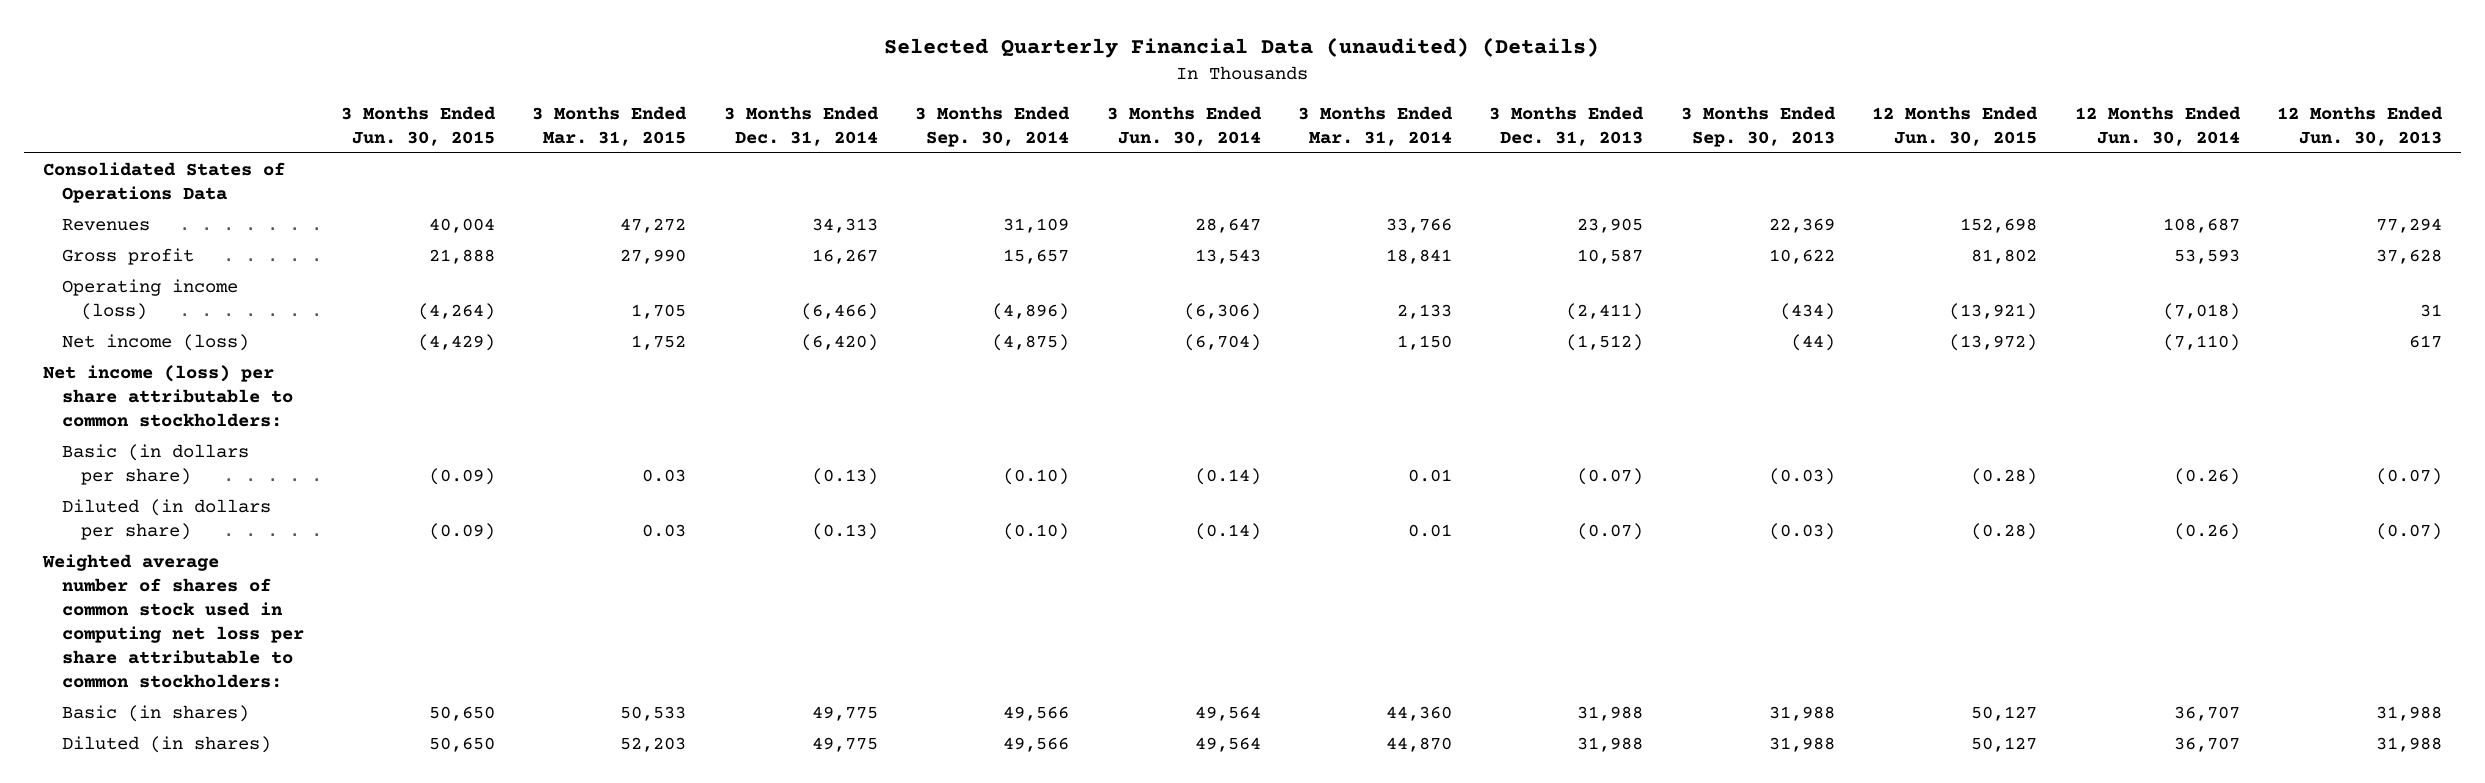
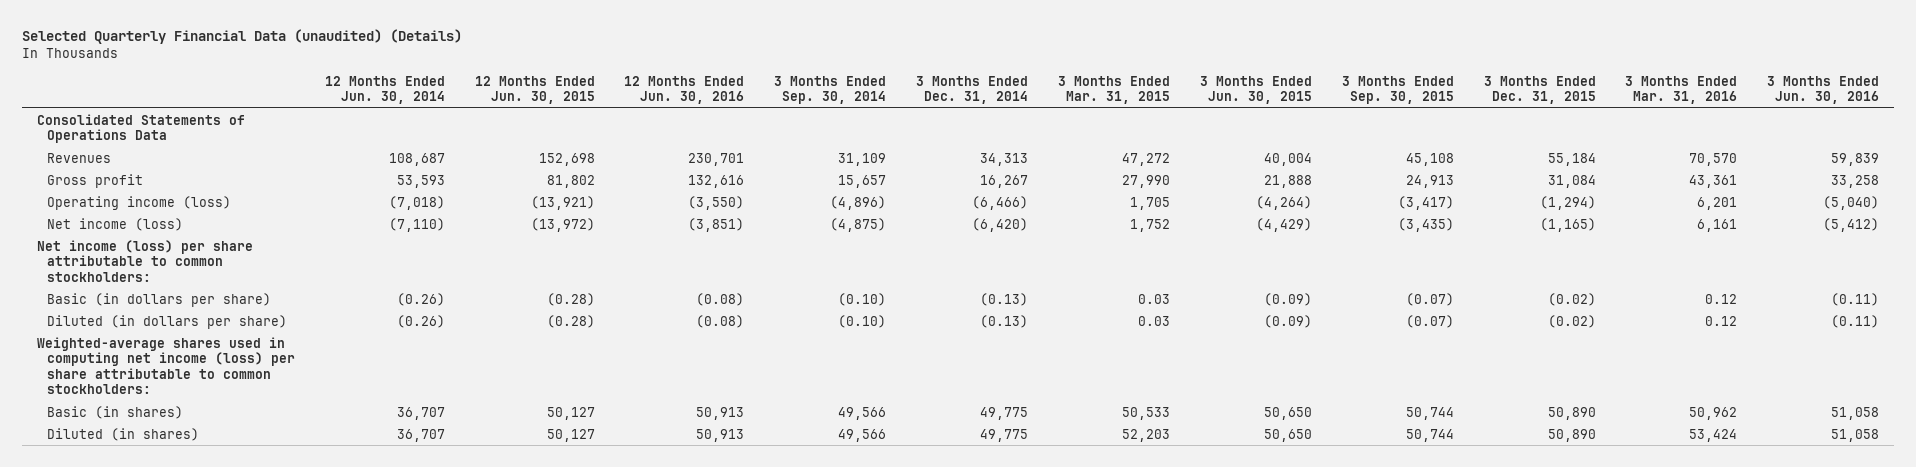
[1106,106,1262,147] 3 Months Ended Jun. 30, 2014 -> none
[1298,106,1454,147] 3 Months Ended Mar. 31, 2014 -> none
[1489,106,1645,147] 3 Months Ended Dec. 31, 2013 -> none
[1680,106,1836,148] 3 Months Ended Sep. 30, 2013 -> none
[2277,106,2444,147] 12 Months Ended Jun. 30, 2013 -> none
none -> [624,75,745,105] 12 Months Ended Jun. 30, 2016
none -> [1341,75,1454,105] 3 Months Ended Sep. 30, 2015
none -> [1483,75,1596,105] 3 Months Ended Dec. 31, 2015
none -> [1625,75,1738,105] 3 Months Ended Mar. 31, 2016
none -> [1767,75,1880,105] 3 Months Ended Jun. 30, 2016
[42,161,285,203] Consolidated States of Operations Data -> [37,113,246,144] Consolidated Statements of Operations Data
[41,553,304,688] Weighted average number of shares of common stock used in computing net loss per share attributable to common stockholders: -> [37,336,295,395] Weighted-average shares used in computing net income (loss) per share attributable to common stockholders:

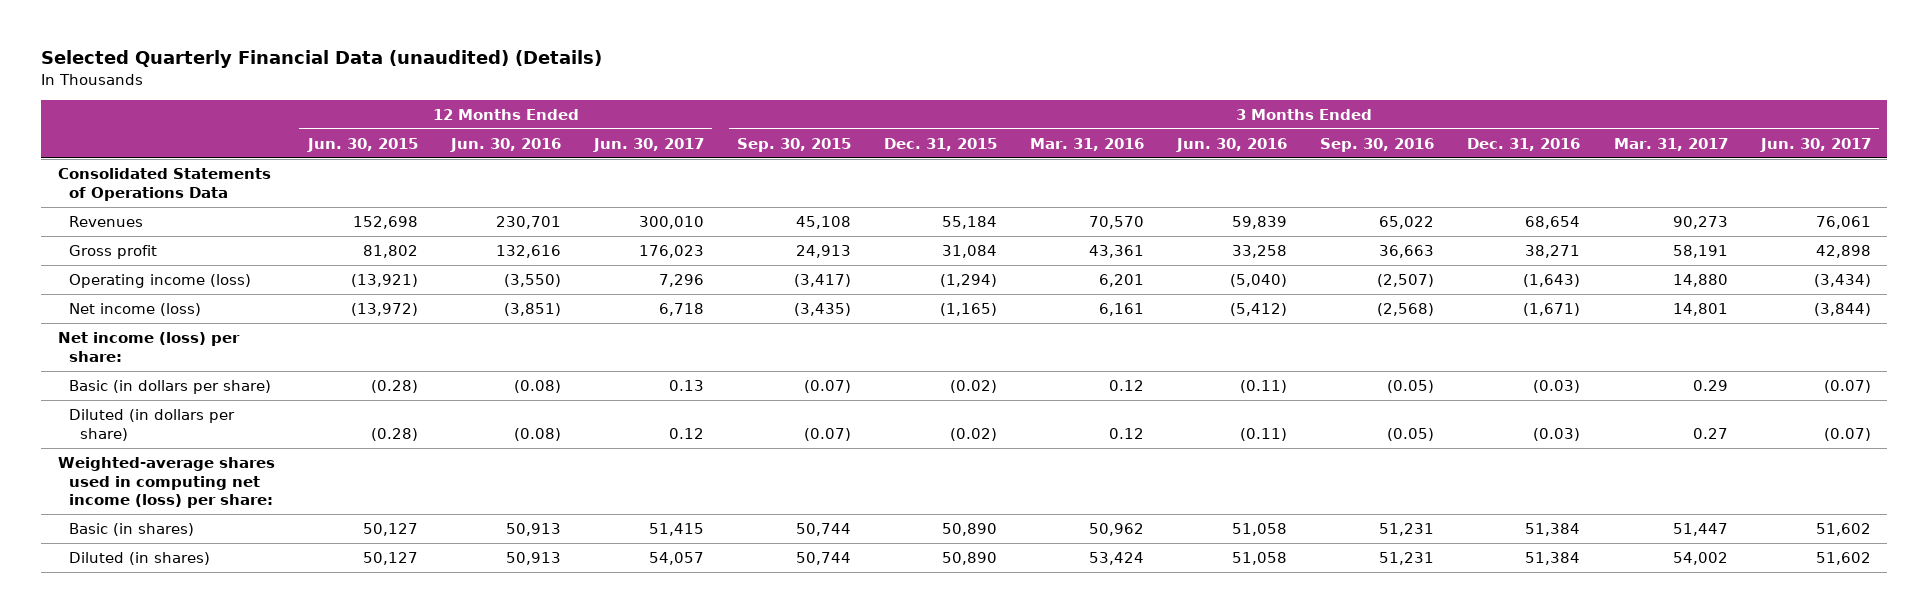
[324,75,445,105] 12 Months Ended Jun. 30, 2014 -> none
[774,75,887,105] 3 Months Ended Sep. 30, 2014 -> none
[916,75,1029,105] 3 Months Ended Dec. 31, 2014 -> none
[1058,75,1171,105] 3 Months Ended Mar. 31, 2015 -> none
[1199,75,1312,105] 3 Months Ended Jun. 30, 2015 -> none
none -> [592,137,704,152] Jun. 30, 2017
none -> [1320,137,1435,152] Sep. 30, 2016
none -> [1467,137,1581,151] Dec. 31, 2016
none -> [1613,137,1728,151] Mar. 31, 2017
none -> [1759,137,1871,152] Jun. 30, 2017
[37,239,254,282] Net income (loss) per share attributable to common stockholders: -> [57,332,240,362] Net income (loss) per share:
[37,336,295,395] Weighted-average shares used in computing net income (loss) per share attributable to common stockholders: -> [57,457,275,509] Weighted-average shares used in computing net income (loss) per share:

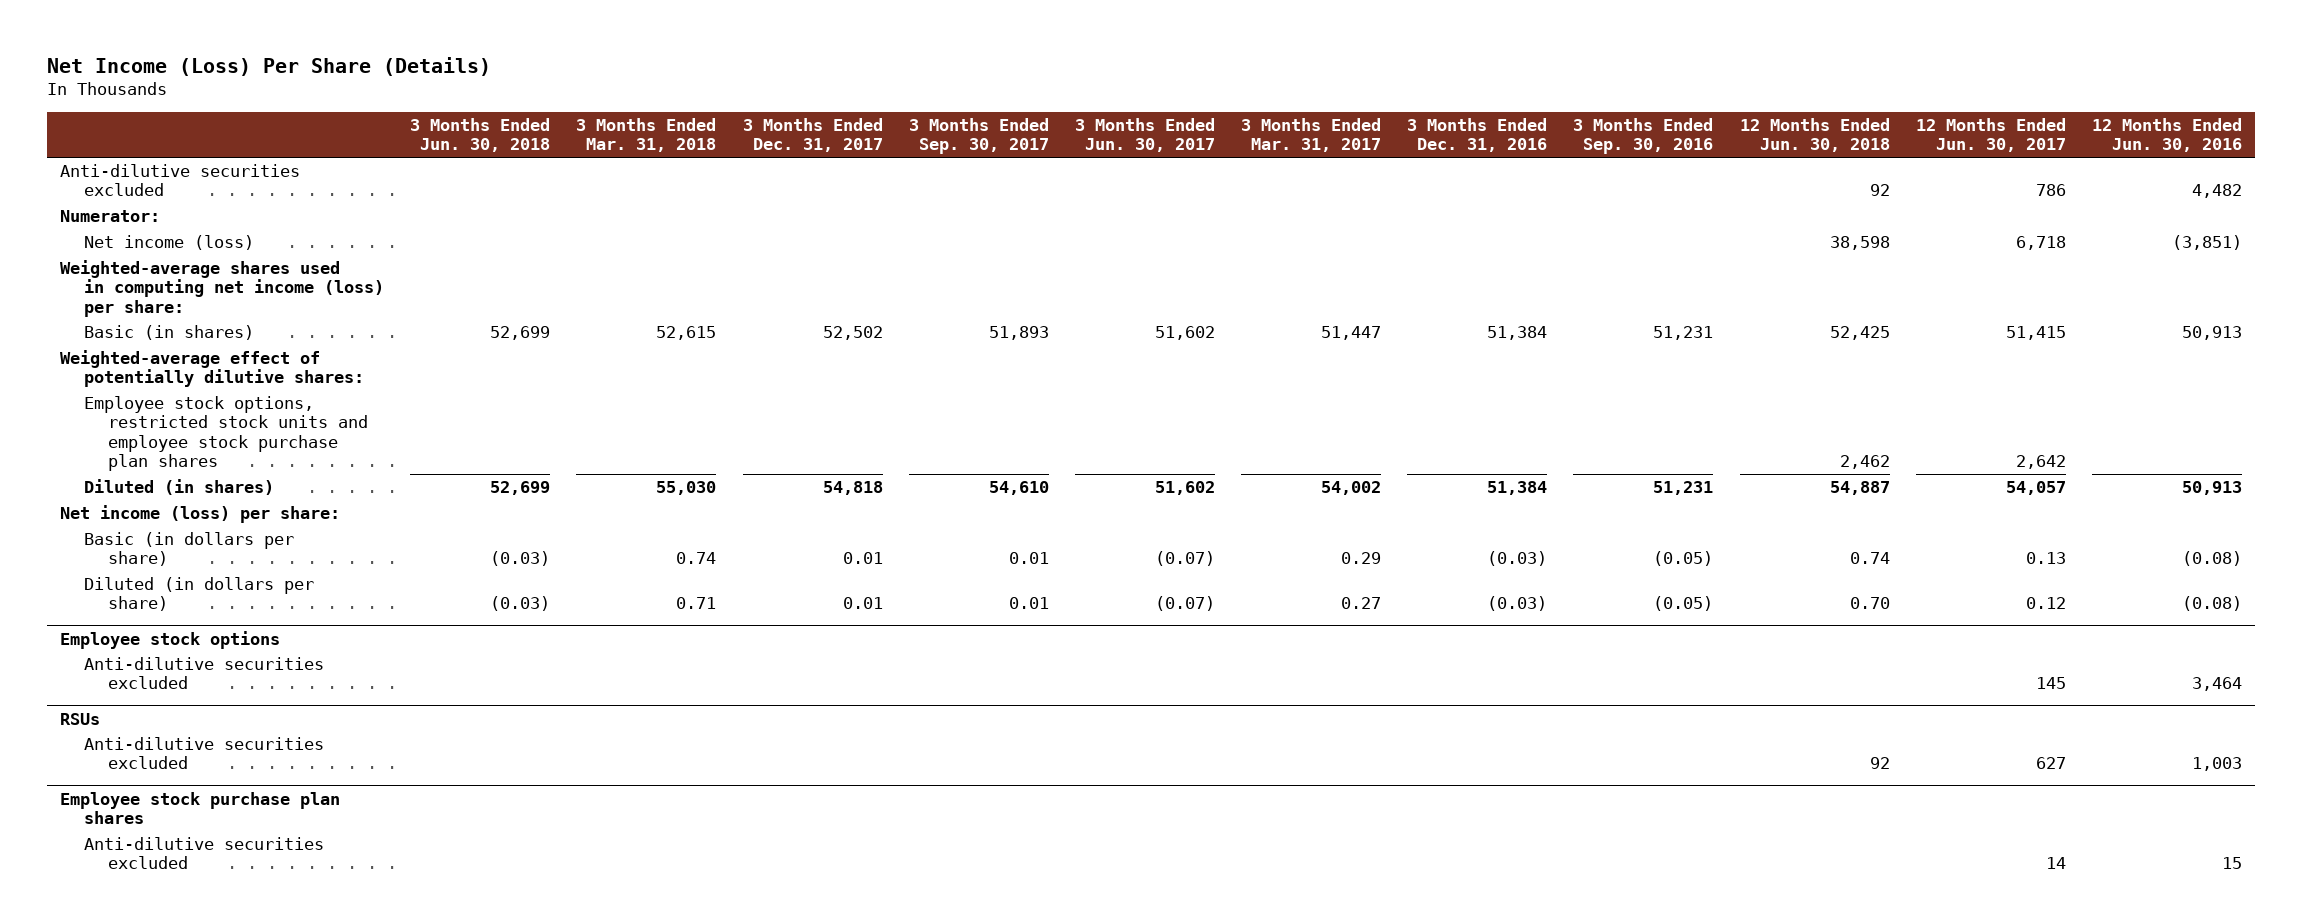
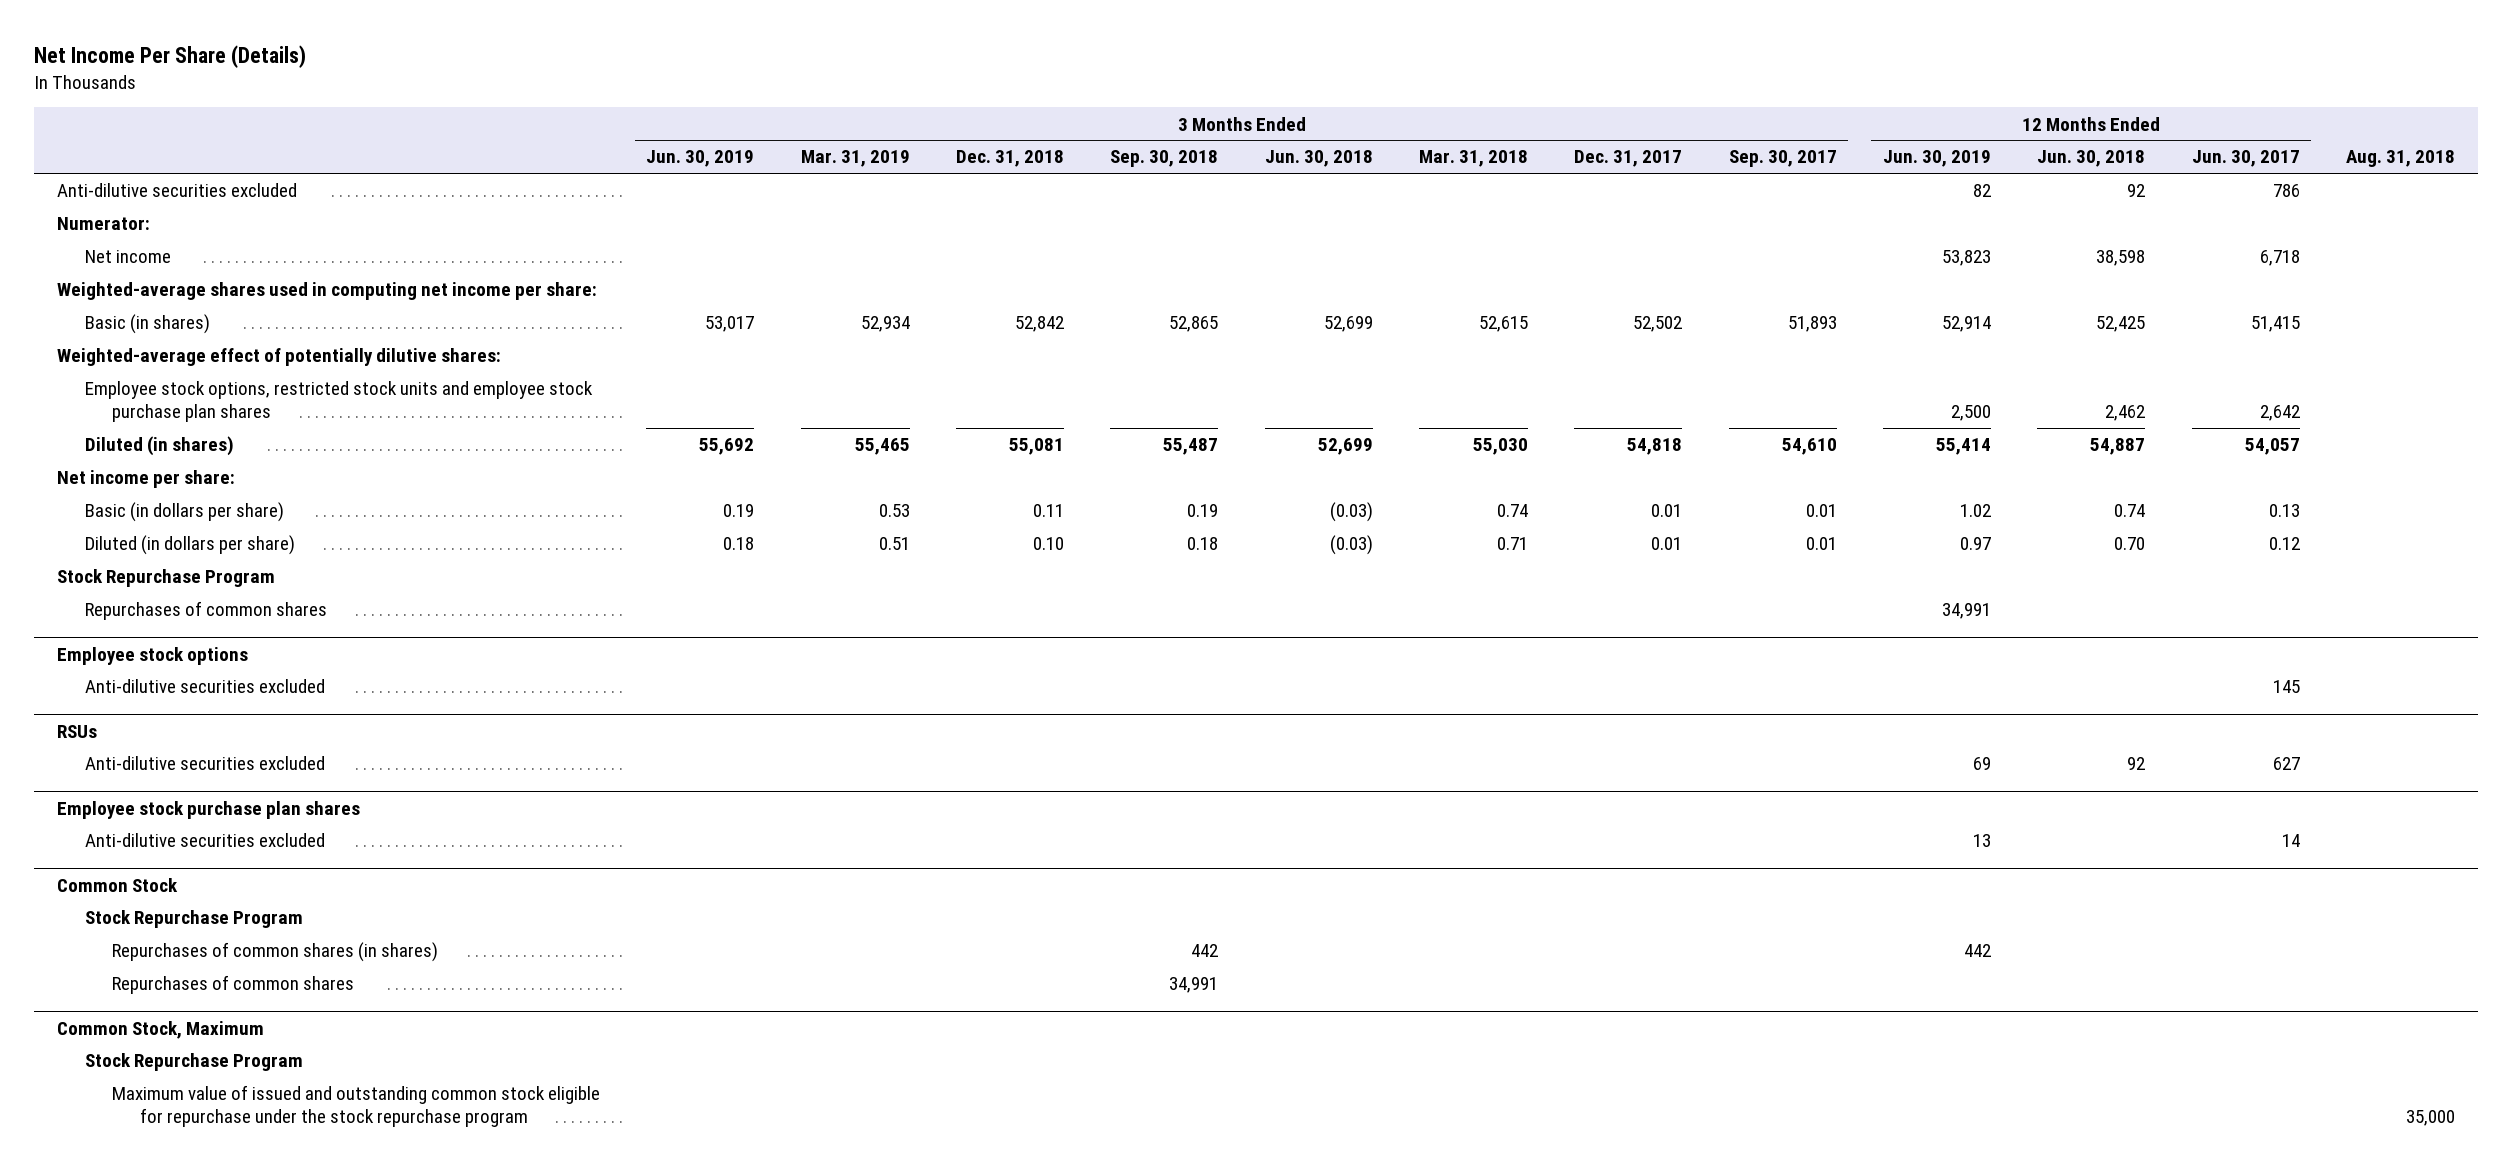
[46,56,491,76] Net Income (Loss) Per Share (Details) -> [33,45,306,69] Net Income Per Share (Details)
[1074,117,1215,153] 3 Months Ended Jun. 30, 2017 -> none
[1241,117,1382,153] 3 Months Ended Mar. 31, 2017 -> none
[1407,117,1548,153] 3 Months Ended Dec. 31, 2016 -> none
[1573,117,1714,155] 3 Months Ended Sep. 30, 2016 -> none
[2091,117,2242,153] 12 Months Ended Jun. 30, 2016 -> none
none -> [646,150,755,168] Jun. 30, 2019
none -> [800,150,910,168] Mar. 31, 2019
none -> [956,150,1065,168] Dec. 31, 2018
none -> [1110,150,1219,168] Sep. 30, 2018
none -> [1882,150,1991,168] Jun. 30, 2019
none -> [2345,150,2455,168] Aug. 31, 2018
[84,234,255,250] Net income (loss) -> [84,250,171,264] Net income
[59,259,385,317] Weighted-average shares used in computing net income (loss) per share: -> [56,282,597,301] Weighted-average shares used in computing net income per share:
[59,504,340,523] Net income (loss) per share: -> [56,470,235,489] Net income per share:
none -> [56,569,275,588] Stock Repurchase Program
none -> [84,601,327,621] Repurchases of common shares
none -> [56,877,178,892] Common Stock
none -> [84,910,303,929] Stock Repurchase Program
none -> [112,942,439,963] Repurchases of common shares (in shares)
none -> [112,975,355,995] Repurchases of common shares
none -> [56,1020,264,1039] Common Stock, Maximum
none -> [84,1053,303,1072] Stock Repurchase Program
none -> [112,1085,601,1128] Maximum value of issued and outstanding common stock eligible for repurchase under the stock repurchase program

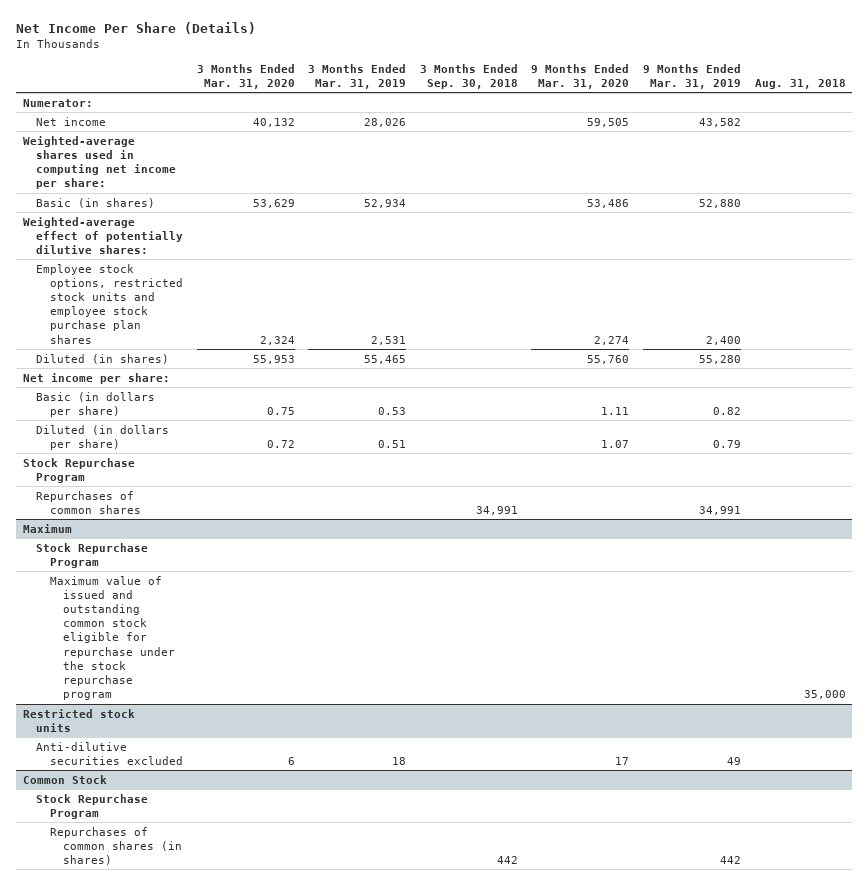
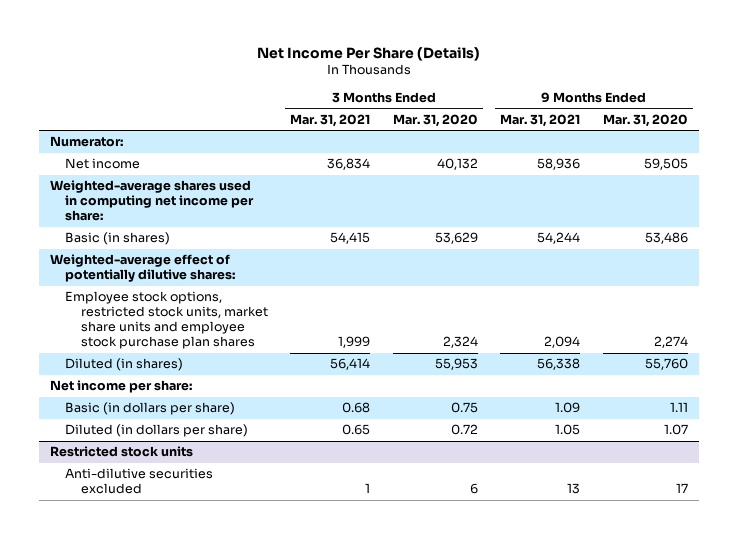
[308,63,407,89] 3 Months Ended Mar. 31, 2019 -> none
[419,63,518,89] 3 Months Ended Sep. 30, 2018 -> none
[642,63,741,89] 9 Months Ended Mar. 31, 2019 -> none
[754,78,846,89] Aug. 31, 2018 -> none
none -> [290,113,371,127] Mar. 31, 2021
none -> [500,113,581,127] Mar. 31, 2021
[36,263,183,344] Employee stock options, restricted stock units and employee stock purchase plan shares -> [65,291,268,350] Employee stock options, restricted stock units, market share units and employee stock purchase plan shares
[22,457,135,483] Stock Repurchase Program -> none
[36,490,141,514] Repurchases of common shares -> none
[22,523,72,533] Maximum -> none
[36,542,149,568] Stock Repurchase Program -> none
[49,575,176,701] Maximum value of issued and outstanding common stock eligible for repurchase under the stock repurchase program -> none
[22,774,107,784] Common Stock -> none
[36,793,149,819] Stock Repurchase Program -> none
[49,826,183,865] Repurchases of common shares (in shares) -> none

